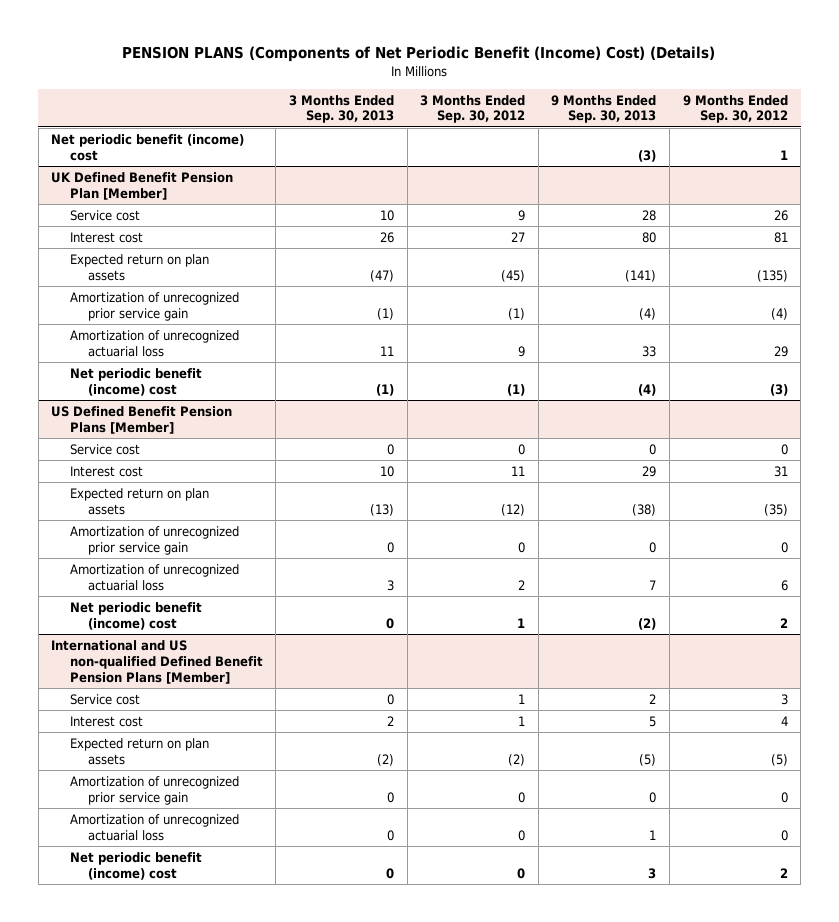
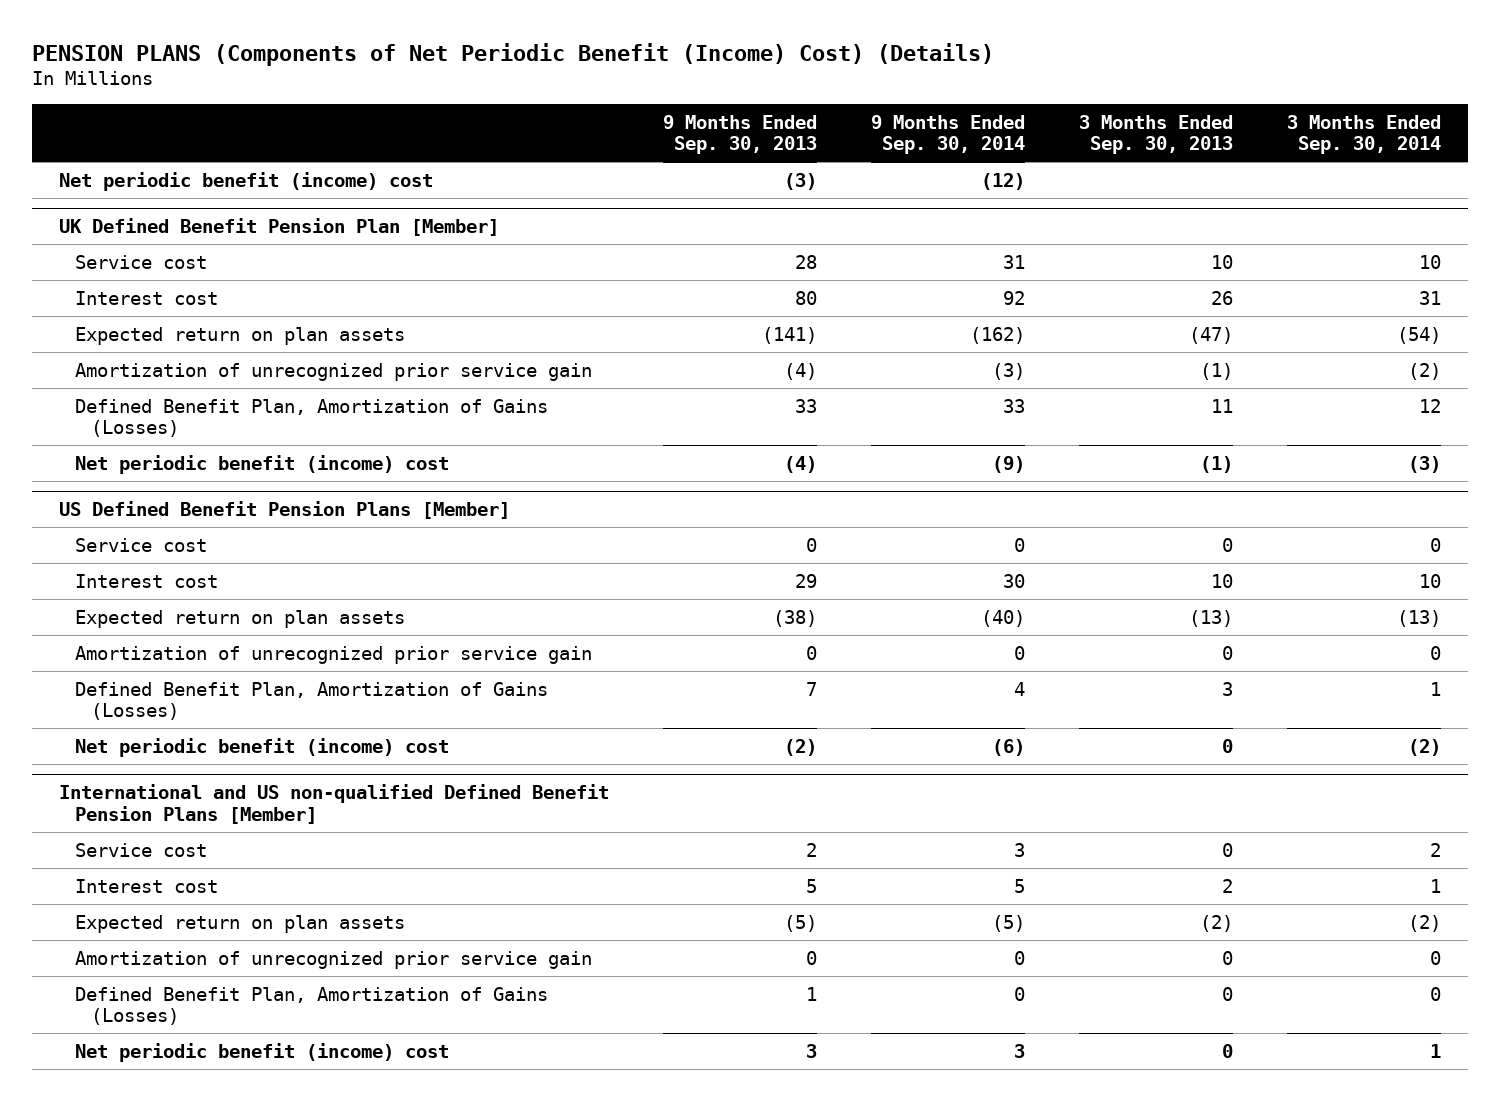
[420,94,526,124] 3 Months Ended Sep. 30, 2012 -> none
[682,94,788,124] 9 Months Ended Sep. 30, 2012 -> none
none -> [870,114,1025,155] 9 Months Ended Sep. 30, 2014
none -> [1286,114,1441,155] 3 Months Ended Sep. 30, 2014
[69,329,239,357] Amortization of unrecognized actuarial loss -> [75,398,549,438] Defined Benefit Plan, Amortization of Gains (Losses)
[69,563,239,591] Amortization of unrecognized actuarial loss -> none
none -> [75,681,549,721] Defined Benefit Plan, Amortization of Gains (Losses)
[69,813,239,841] Amortization of unrecognized actuarial loss -> none
none -> [75,986,549,1026] Defined Benefit Plan, Amortization of Gains (Losses)

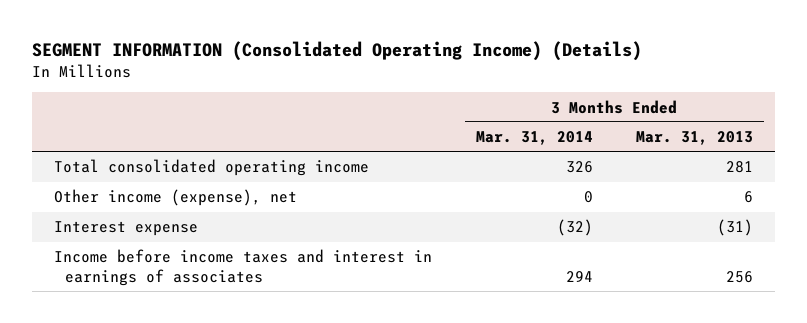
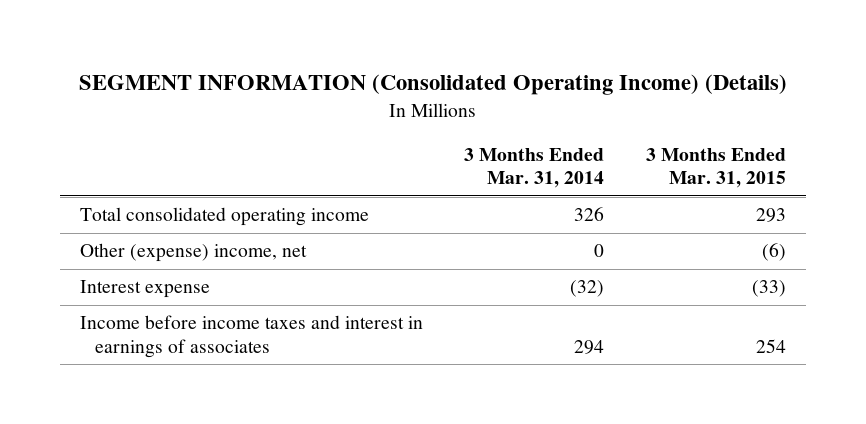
[636,131,754,146] Mar. 31, 2013 -> none
none -> [645,148,786,189] 3 Months Ended Mar. 31, 2015
[53,189,297,207] Other income (expense), net -> [80,243,308,263] Other (expense) income, net

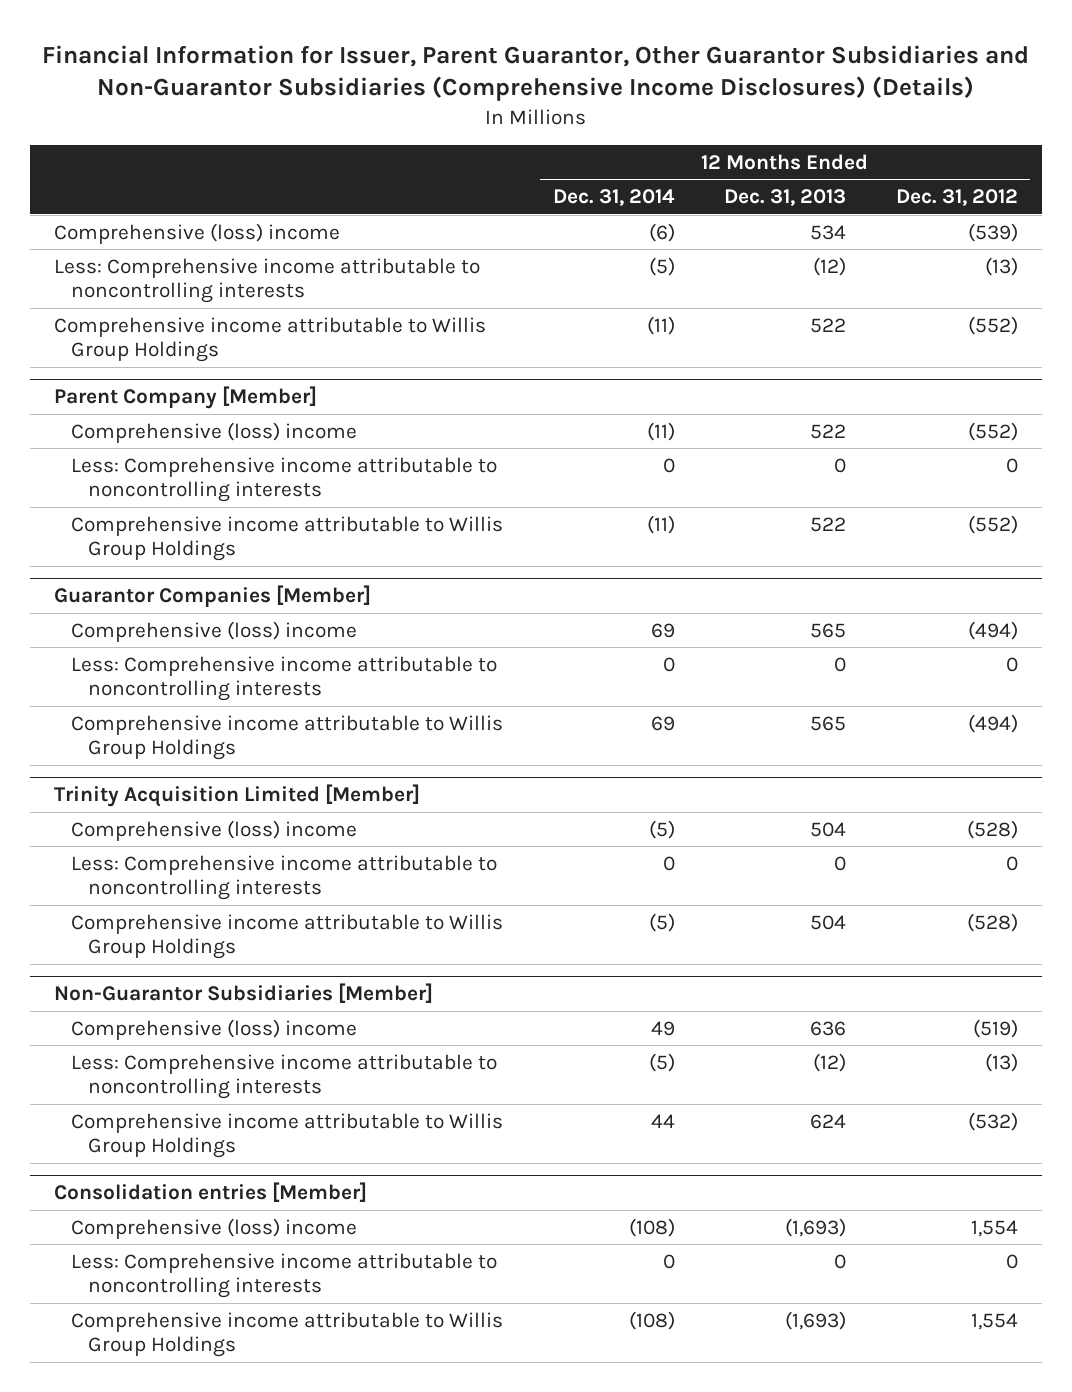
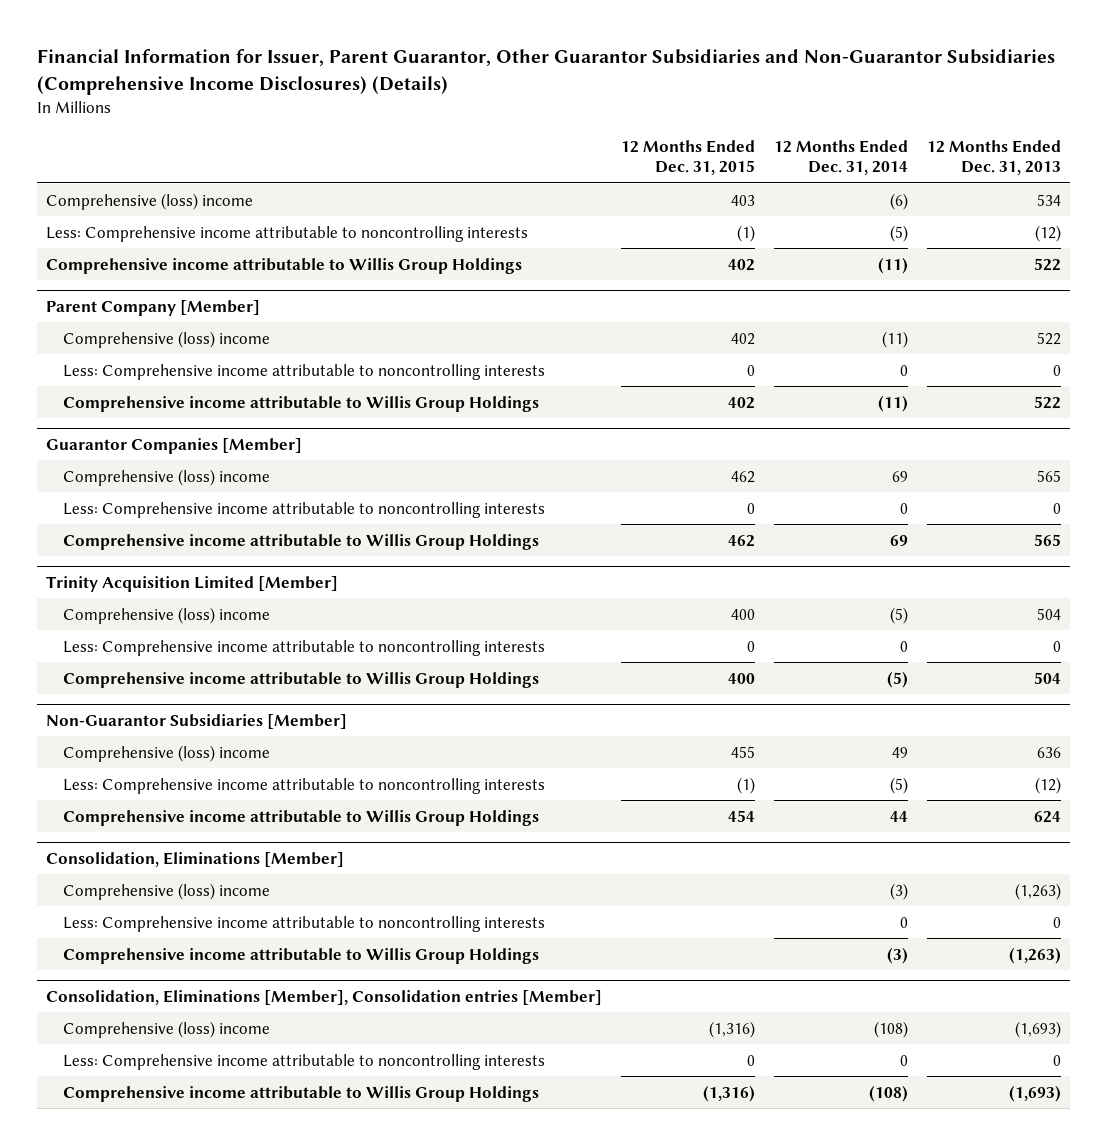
[895,189,1018,207] Dec. 31, 2012 -> none
none -> [621,140,756,176] 12 Months Ended Dec. 31, 2015
none -> [46,851,345,867] Consolidation, Eliminations [Member]
none -> [63,882,271,900] Comprehensive (loss) income
none -> [63,915,546,932] Less: Comprehensive income attributable to noncontrolling interests
none -> [63,947,540,964] Comprehensive income attributable to Willis Group Holdings
[54,1182,368,1203] Consolidation entries [Member] -> [46,989,603,1005] Consolidation, Eliminations [Member], Consolidation entries [Member]

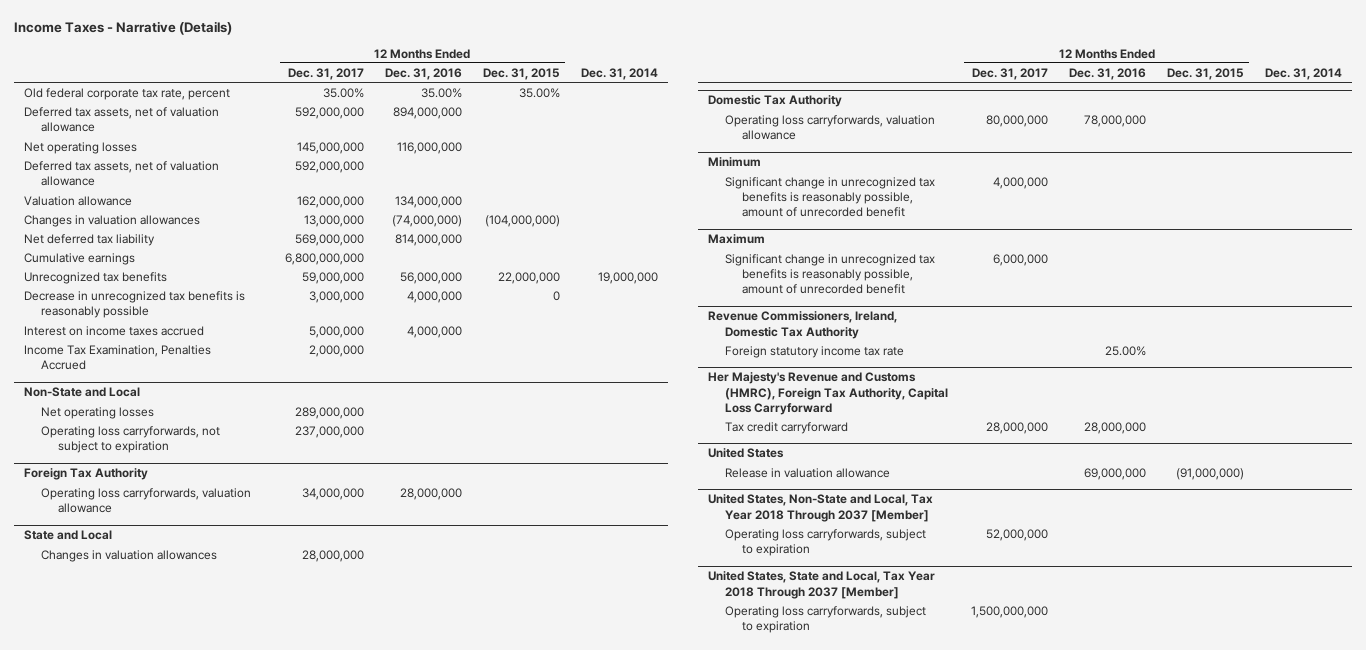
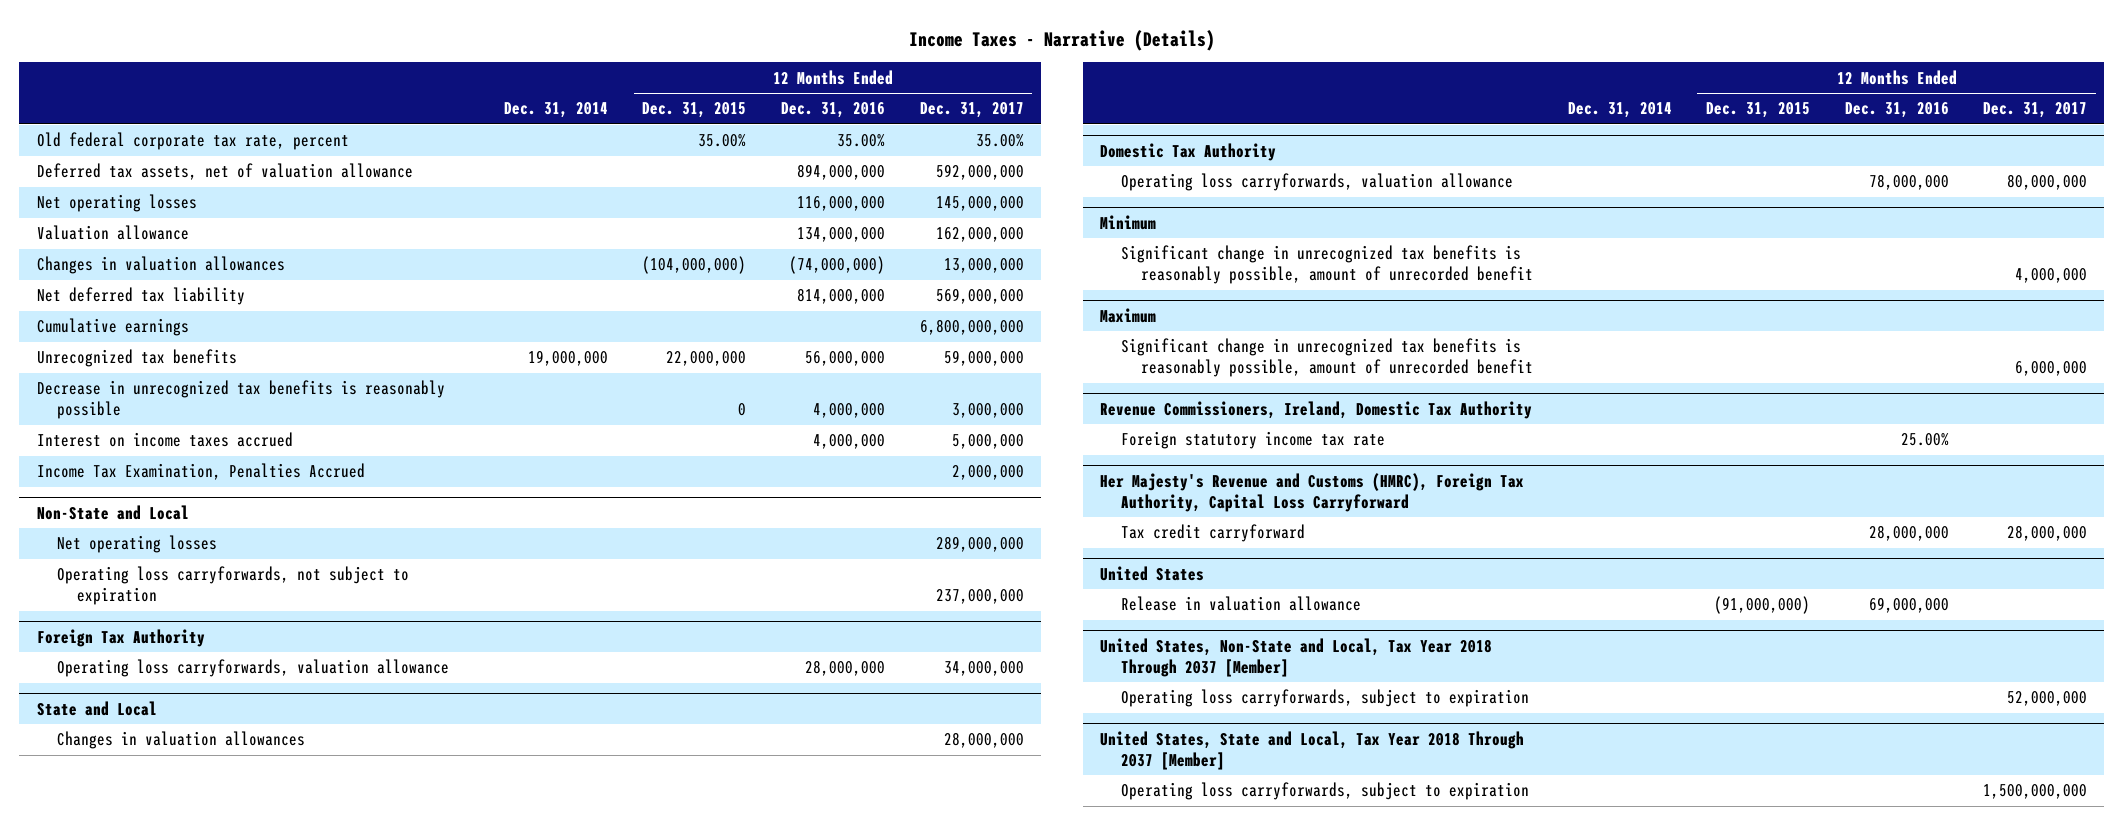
[24,160,220,187] Deferred tax assets, net of valuation allowance -> none

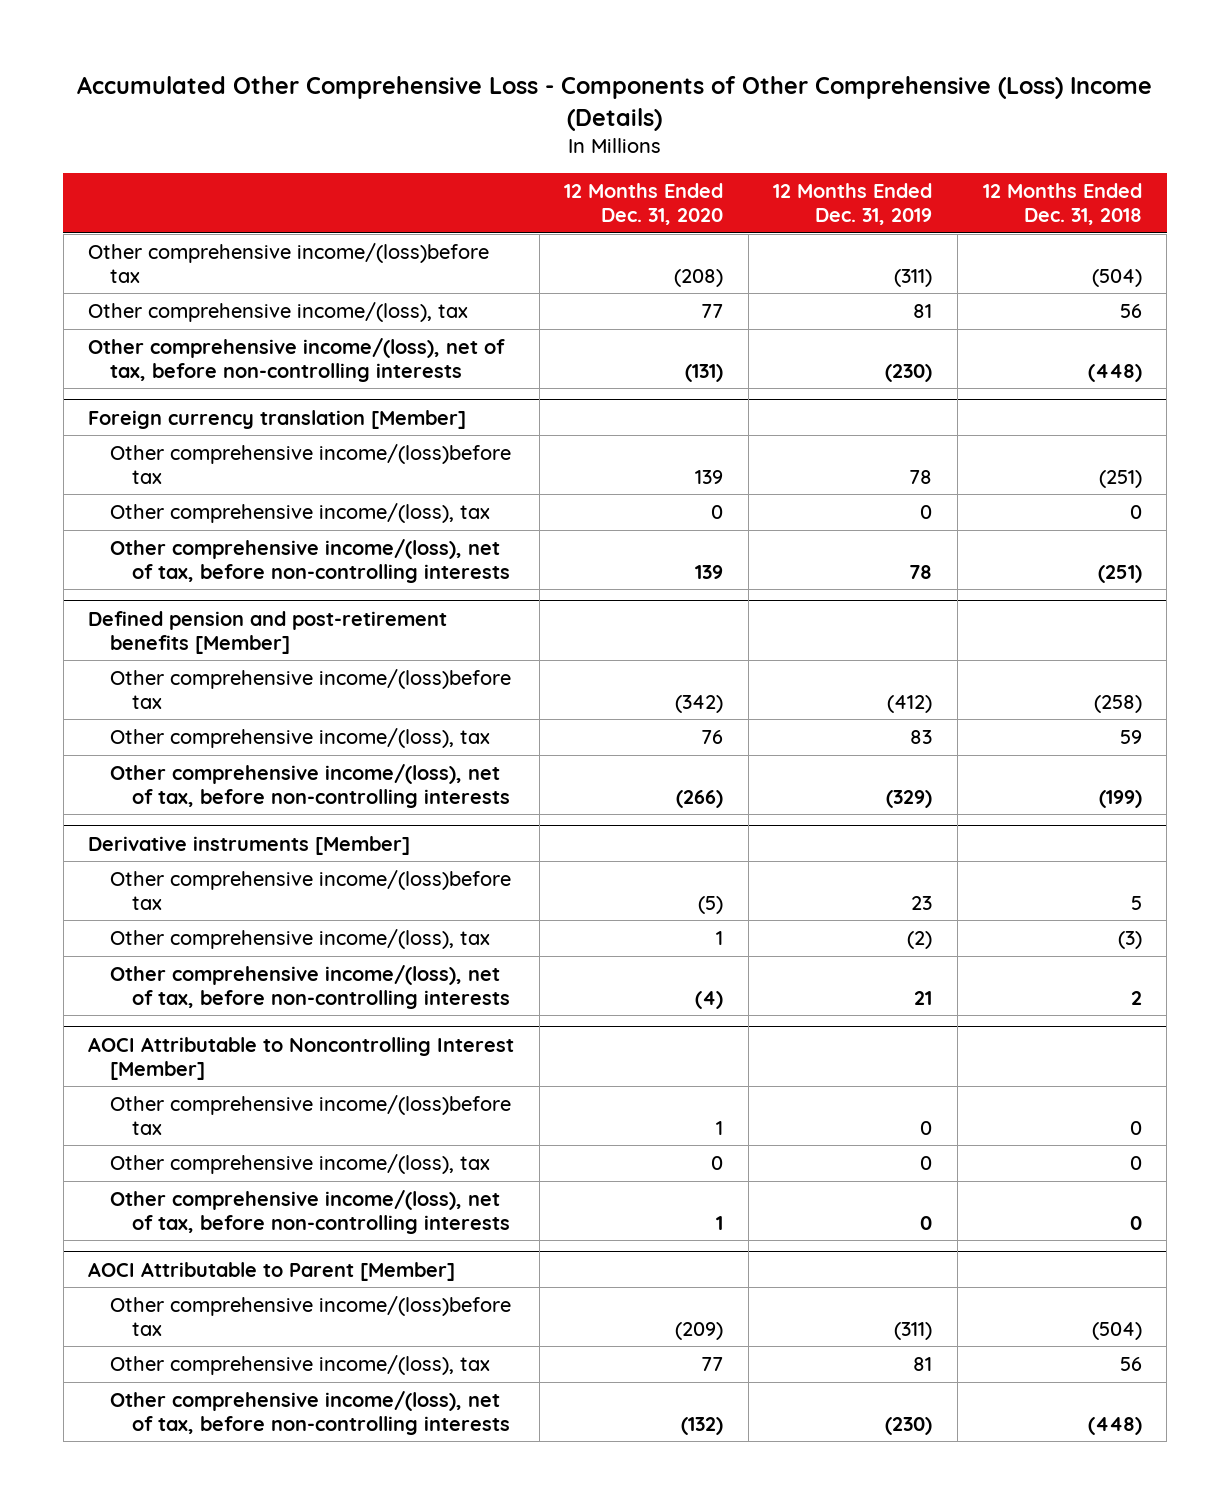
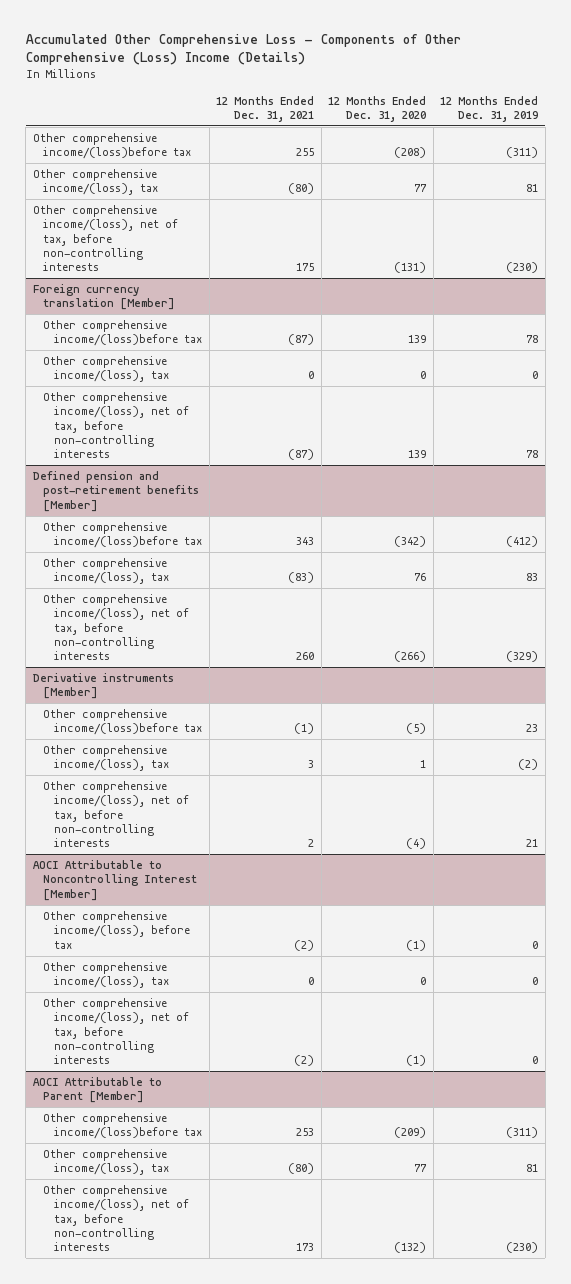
[982,183,1142,226] 12 Months Ended Dec. 31, 2018 -> none
none -> [216,95,315,122] 12 Months Ended Dec. 31, 2021
[110,1094,512,1135] Other comprehensive income/(loss)before tax -> [43,911,191,949] Other comprehensive income/(loss), before tax
[716,1120,724,1135] 1 -> [406,939,427,951] (1)
[716,1215,724,1230] 1 -> [406,1055,427,1067] (1)

